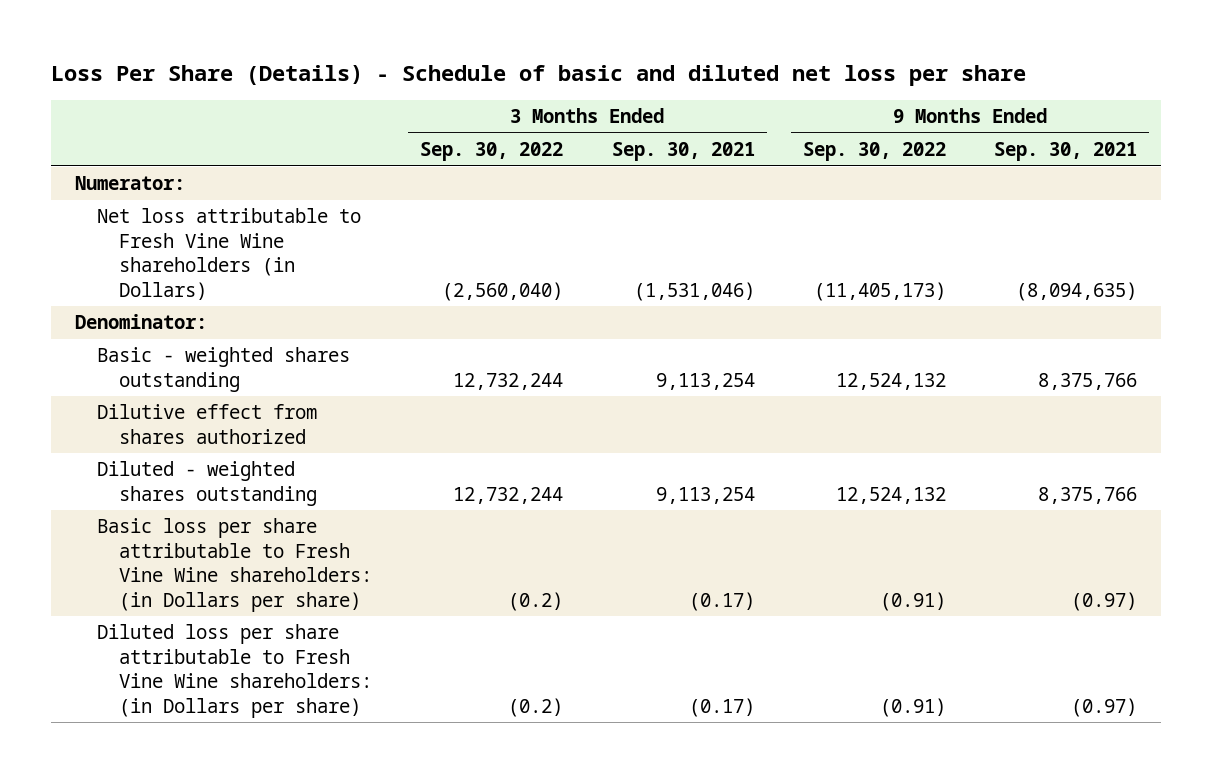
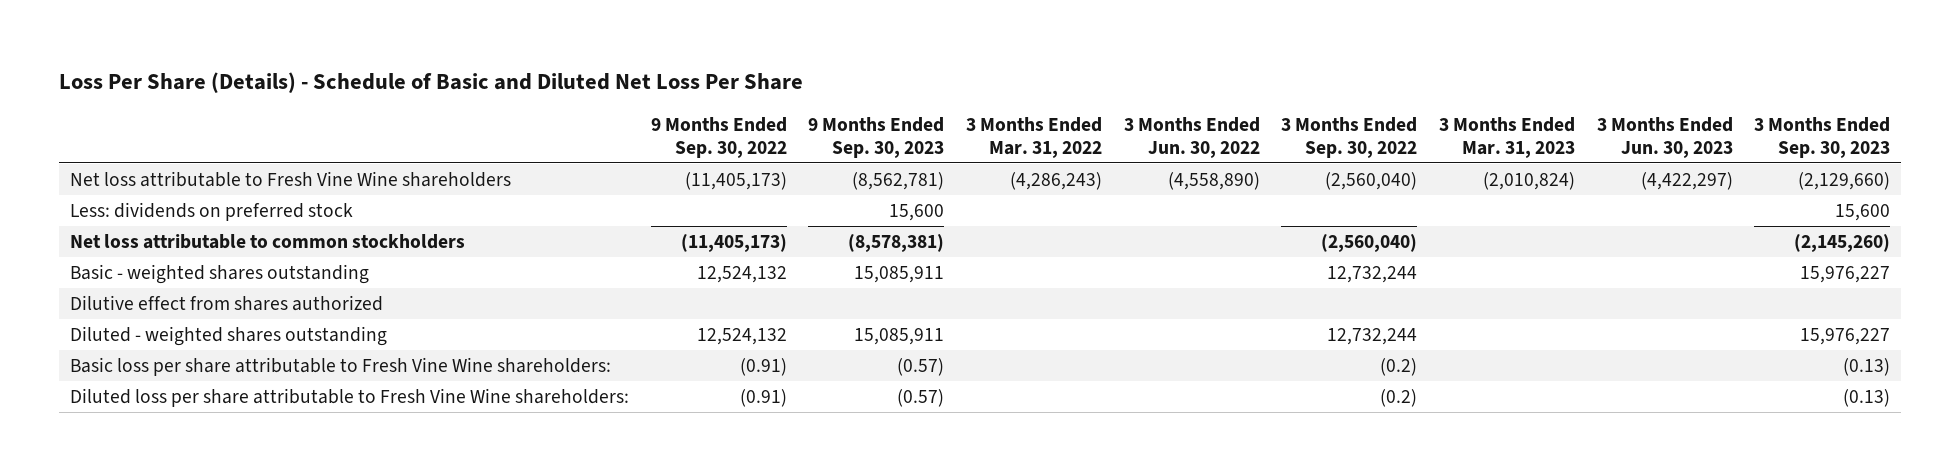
[50,64,1026,86] Loss Per Share (Details) - Schedule of basic and diluted net loss per share -> [59,72,804,94] Loss Per Share (Details) - Schedule of Basic and Diluted Net Loss Per Share
[611,142,755,162] Sep. 30, 2021 -> none
[994,142,1138,162] Sep. 30, 2021 -> none
none -> [808,116,945,158] 9 Months Ended Sep. 30, 2023
none -> [966,116,1103,158] 3 Months Ended Mar. 31, 2022
none -> [1123,116,1260,158] 3 Months Ended Jun. 30, 2022
none -> [1439,116,1576,158] 3 Months Ended Mar. 31, 2023
none -> [1596,116,1733,158] 3 Months Ended Jun. 30, 2023
none -> [1754,116,1891,158] 3 Months Ended Sep. 30, 2023
[74,176,185,191] Numerator: -> none
[74,314,207,330] Denominator: -> none
none -> [69,171,511,188] Net loss attributable to Fresh Vine Wine shareholders
none -> [69,202,353,222] Less: dividends on preferred stock
[96,208,361,300] Net loss attributable to Fresh Vine Wine shareholders (in Dollars) -> [69,234,465,250] Net loss attributable to common stockholders
[96,518,373,612] Basic loss per share attributable to Fresh Vine Wine shareholders: (in Dollars per share) -> [69,357,611,377] Basic loss per share attributable to Fresh Vine Wine shareholders:
[96,624,373,718] Diluted loss per share attributable to Fresh Vine Wine shareholders: (in Dollars per share) -> [69,388,629,408] Diluted loss per share attributable to Fresh Vine Wine shareholders:

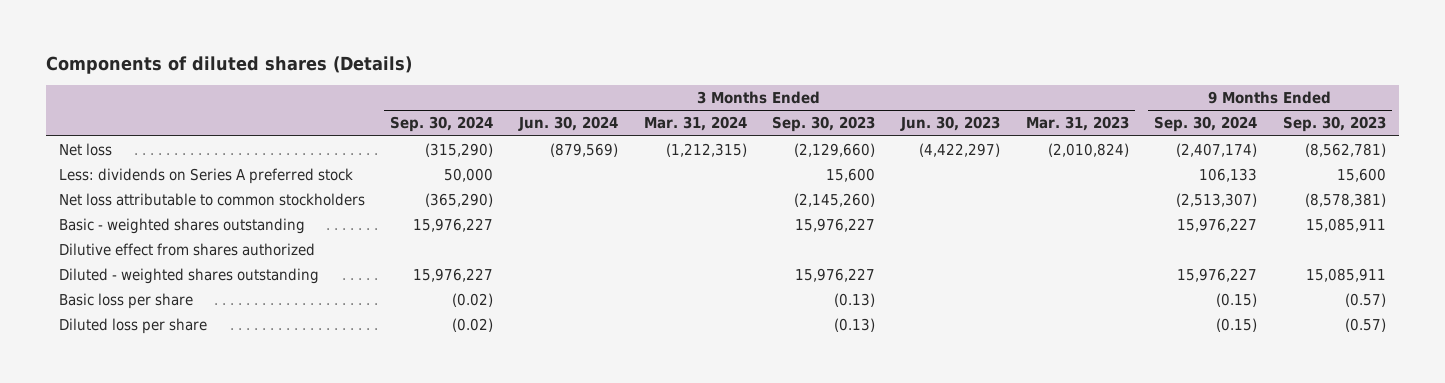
[59,72,804,94] Loss Per Share (Details) - Schedule of Basic and Diluted Net Loss Per Share -> [45,55,412,74] Components of diluted shares (Details)
[650,116,787,158] 9 Months Ended Sep. 30, 2022 -> none
[966,116,1103,158] 3 Months Ended Mar. 31, 2022 -> none
[1123,116,1260,158] 3 Months Ended Jun. 30, 2022 -> none
[1281,116,1418,158] 3 Months Ended Sep. 30, 2022 -> none
none -> [390,116,494,133] Sep. 30, 2024
none -> [518,116,619,132] Jun. 30, 2024
none -> [643,116,747,132] Mar. 31, 2024
none -> [1154,116,1258,133] Sep. 30, 2024
[69,171,511,188] Net loss attributable to Fresh Vine Wine shareholders -> [58,143,112,157] Net loss
[69,202,353,222] Less: dividends on preferred stock -> [58,168,353,185] Less: dividends on Series A preferred stock
[69,357,611,377] Basic loss per share attributable to Fresh Vine Wine shareholders: -> [58,293,193,310] Basic loss per share
[69,388,629,408] Diluted loss per share attributable to Fresh Vine Wine shareholders: -> [58,318,207,335] Diluted loss per share

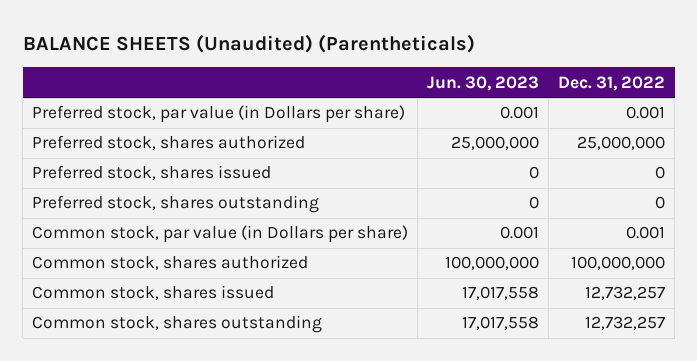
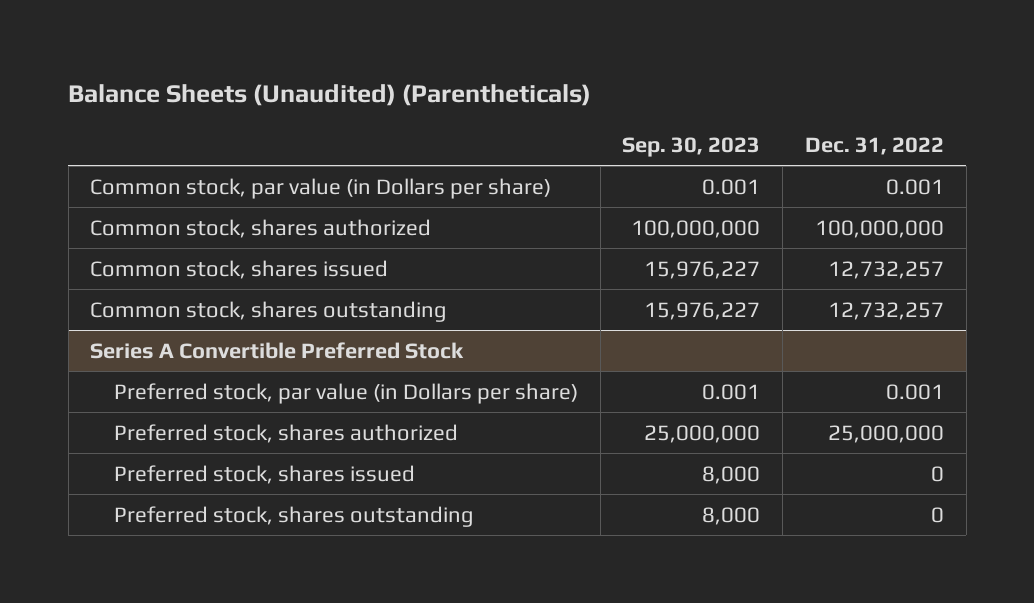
[22,33,475,53] BALANCE SHEETS (Unaudited) (Parentheticals) -> [68,84,592,107] Balance Sheets (Unaudited) (Parentheticals)
[427,75,540,91] Jun. 30, 2023 -> none
none -> [622,136,761,157] Sep. 30, 2023
[32,105,406,124] Preferred stock, par value (in Dollars per share) -> none
[32,135,306,151] Preferred stock, shares authorized -> none
[32,165,272,181] Preferred stock, shares issued -> none
[32,195,320,214] Preferred stock, shares outstanding -> none
none -> [90,341,465,359] Series A Convertible Preferred Stock
none -> [113,382,578,404] Preferred stock, par value (in Dollars per share)
none -> [113,423,458,443] Preferred stock, shares authorized
none -> [113,464,415,484] Preferred stock, shares issued
none -> [113,505,474,527] Preferred stock, shares outstanding

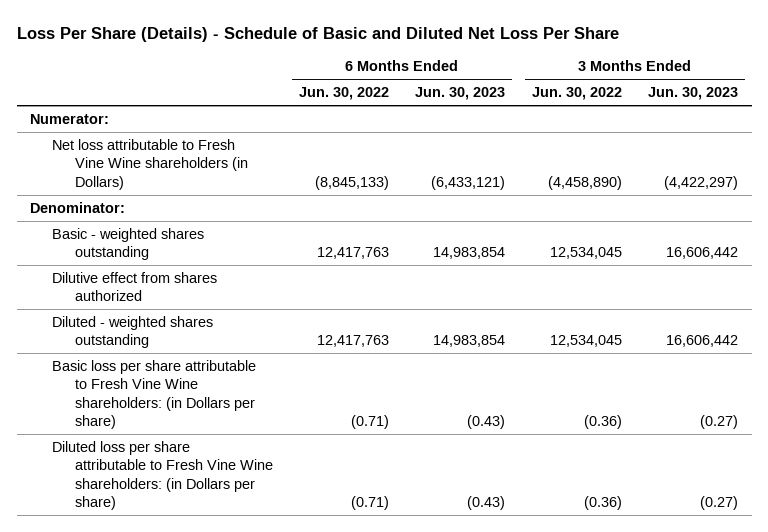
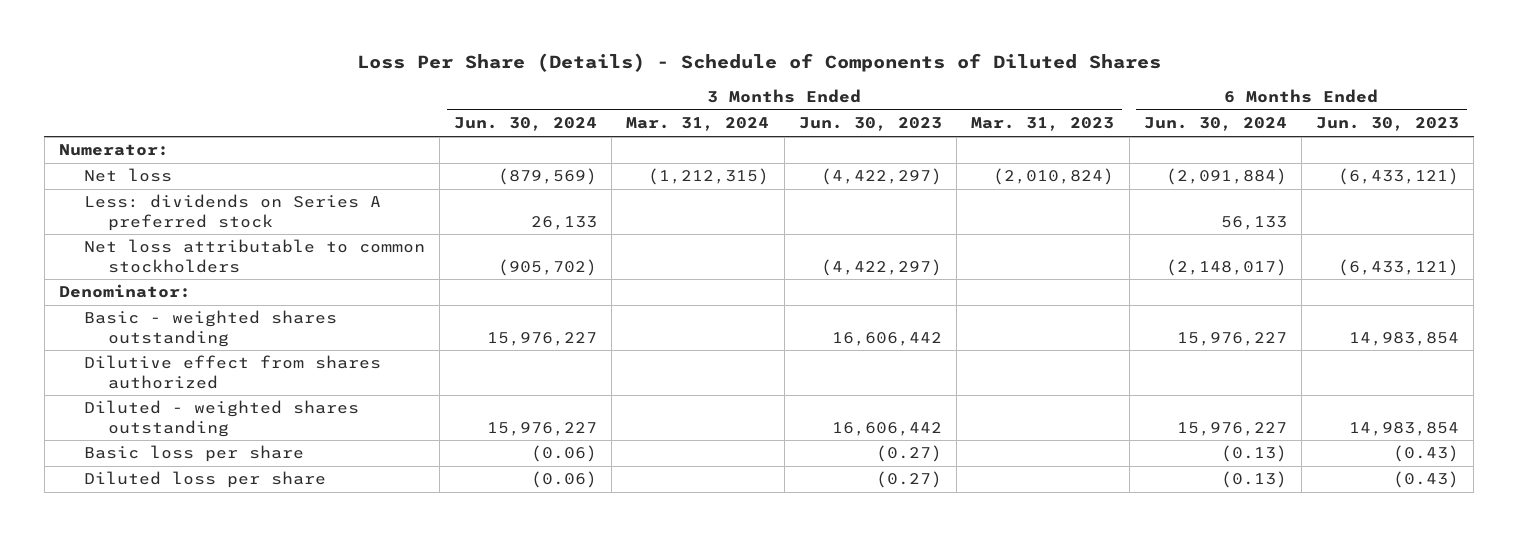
[16,26,619,42] Loss Per Share (Details) - Schedule of Basic and Diluted Net Loss Per Share -> [357,53,1162,73] Loss Per Share (Details) - Schedule of Components of Diluted Shares
[299,87,390,101] Jun. 30, 2022 -> none
[531,87,622,101] Jun. 30, 2022 -> none
none -> [453,117,597,132] Jun. 30, 2024
none -> [626,117,770,132] Mar. 31, 2024
none -> [971,117,1115,132] Mar. 31, 2023
none -> [1143,117,1287,132] Jun. 30, 2024
none -> [83,168,172,183] Net loss
none -> [83,194,381,231] Less: dividends on Series A preferred stock
[52,138,248,190] Net loss attributable to Fresh Vine Wine shareholders (in Dollars) -> [83,239,425,273] Net loss attributable to common stockholders
[52,359,257,429] Basic loss per share attributable to Fresh Vine Wine shareholders: (in Dollars per share) -> [83,445,304,463] Basic loss per share
[52,440,273,510] Diluted loss per share attributable to Fresh Vine Wine shareholders: (in Dollars per share) -> [83,471,326,489] Diluted loss per share

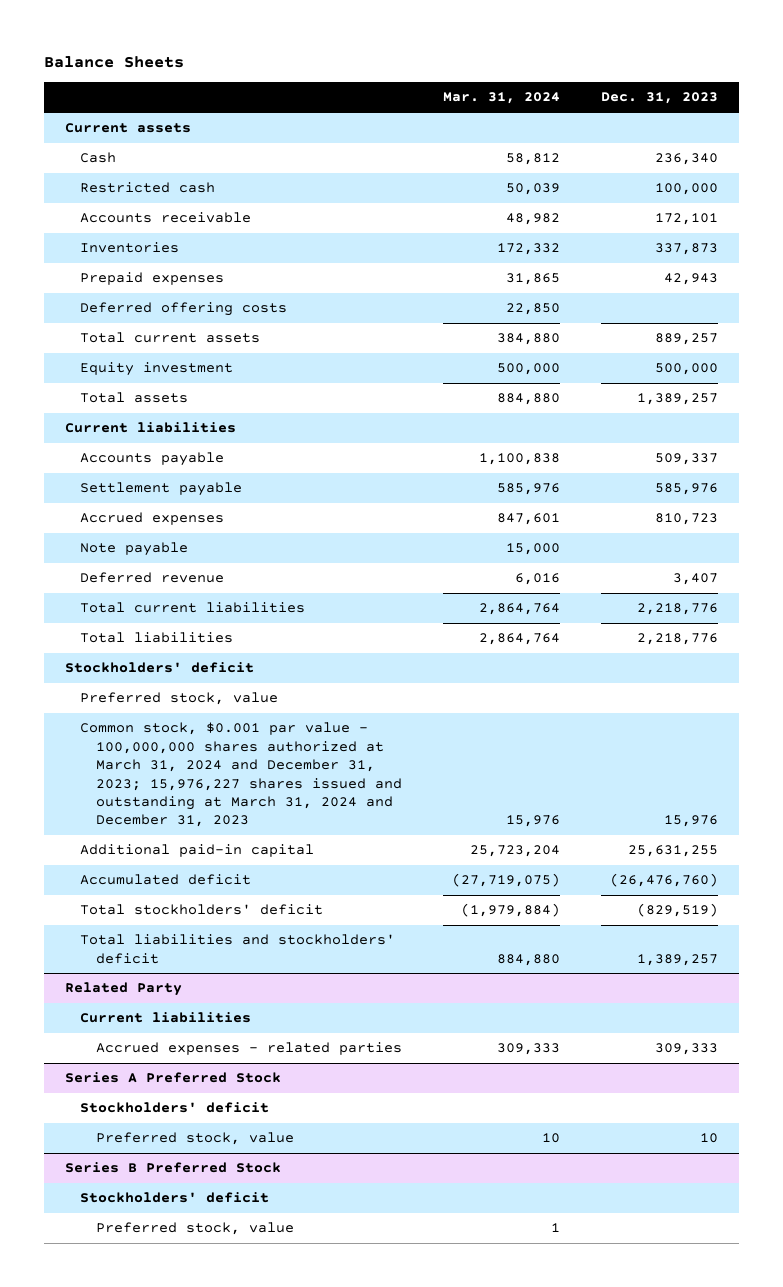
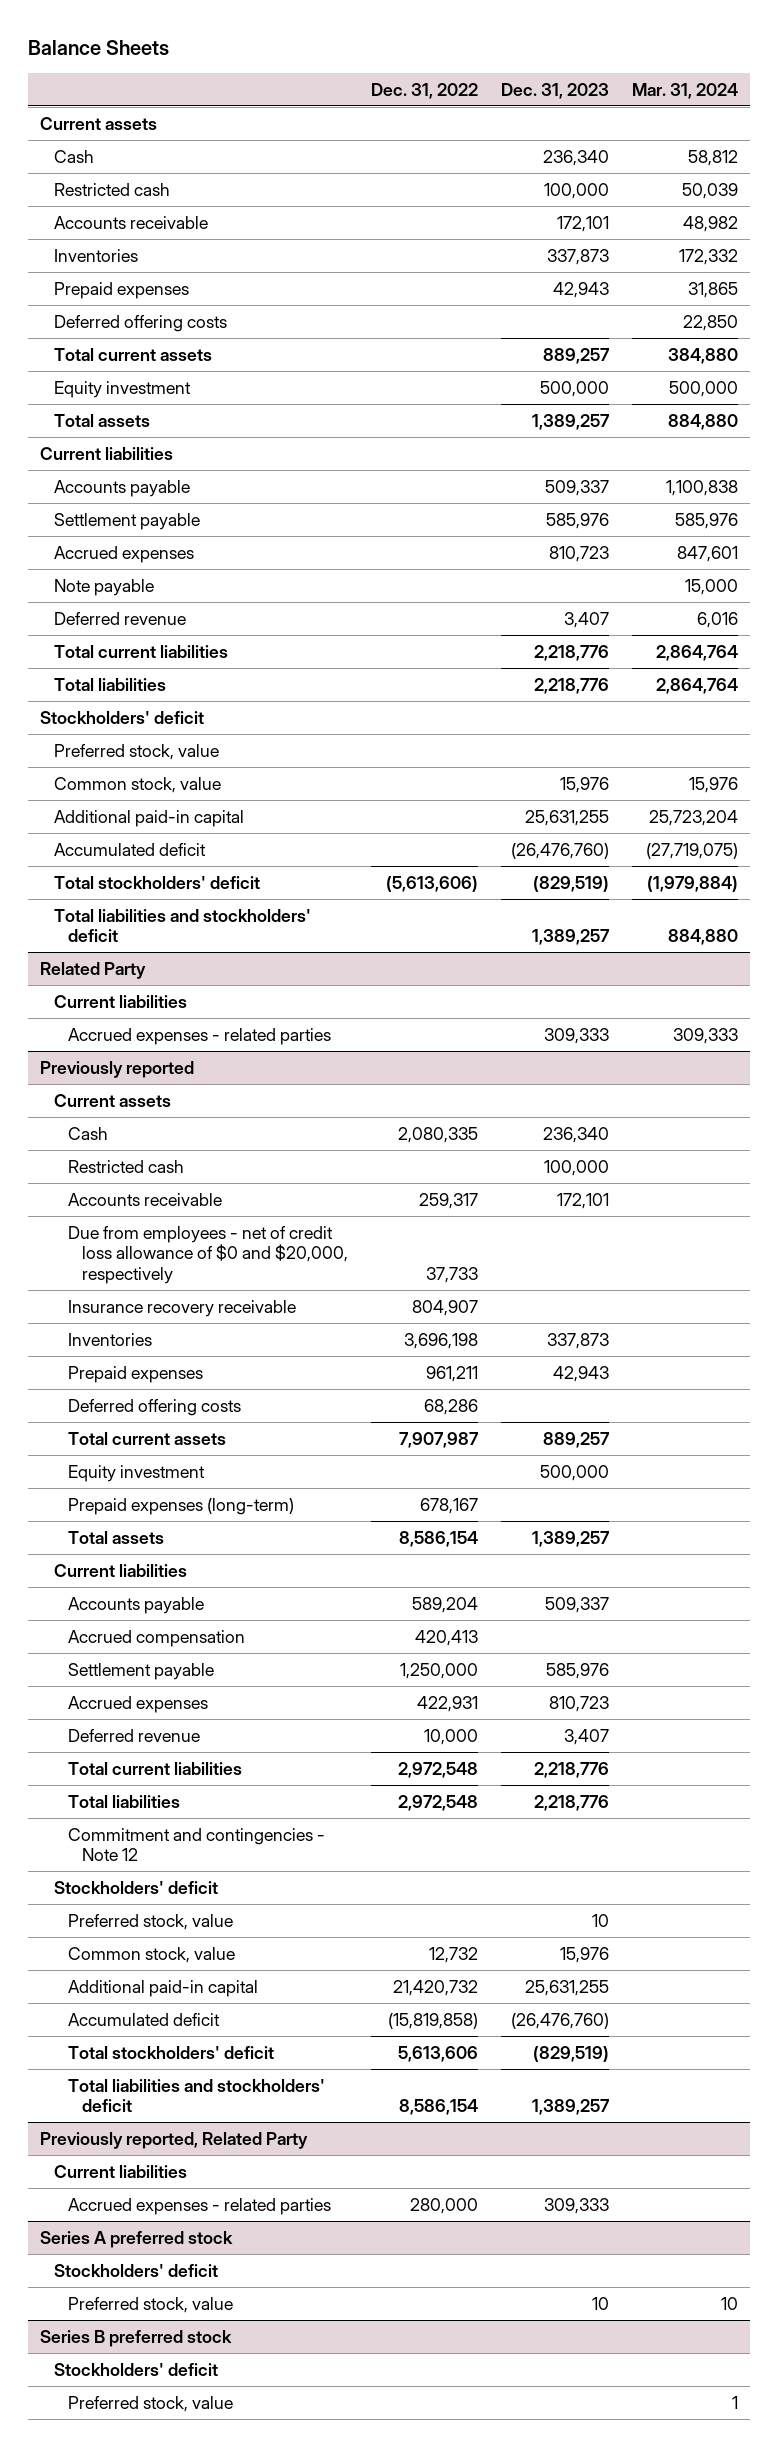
none -> [371,82,479,99] Dec. 31, 2022
[80,722,402,828] Common stock, $0.001 par value - 100,000,000 shares authorized at March 31, 2024 and December 31, 2023; 15,976,227 shares issued and outstanding at March 31, 2024 and December 31, 2023 -> [53,776,221,793] Common stock, value
[64,1072,281,1084] Series A Preferred Stock -> none
none -> [39,1060,194,1078] Previously reported
none -> [53,1093,171,1107] Current assets
none -> [68,1126,109,1140] Cash
none -> [68,1159,185,1173] Restricted cash
none -> [68,1192,223,1206] Accounts receivable
none -> [68,1225,349,1284] Due from employees - net of credit loss allowance of $0 and $20,000, respectively
none -> [68,1299,297,1317] Insurance recovery receivable
none -> [68,1332,153,1346] Inventories
none -> [68,1365,204,1383] Prepaid expenses
none -> [68,1398,242,1416] Deferred offering costs
none -> [68,1431,227,1445] Total current assets
none -> [68,1464,206,1482] Equity investment
none -> [68,1497,295,1515] Prepaid expenses (long-term)
none -> [68,1530,165,1544] Total assets
none -> [53,1563,187,1577] Current liabilities
none -> [68,1596,205,1614] Accounts payable
none -> [68,1629,246,1647] Accrued compensation
none -> [68,1662,215,1680] Settlement payable
none -> [68,1695,209,1713] Accrued expenses
none -> [68,1728,201,1742] Deferred revenue
none -> [68,1761,243,1775] Total current liabilities
none -> [68,1794,181,1808] Total liabilities
none -> [68,1827,326,1862] Commitment and contingencies - Note 12
none -> [68,1913,234,1930] Preferred stock, value
none -> [68,1946,236,1963] Common stock, value
none -> [68,1979,259,1997] Additional paid-in capital
none -> [68,2012,221,2026] Accumulated deficit
none -> [68,2045,275,2059] Total stockholders' deficit
none -> [68,2078,326,2113] Total liabilities and stockholders' deficit
none -> [39,2131,308,2149] Previously reported, Related Party
none -> [53,2164,187,2178] Current liabilities
none -> [68,2197,332,2215] Accrued expenses - related parties
none -> [39,2230,233,2248] Series A preferred stock
none -> [53,2263,218,2277] Stockholders' deficit
[64,1162,281,1174] Series B Preferred Stock -> [39,2329,232,2347] Series B preferred stock

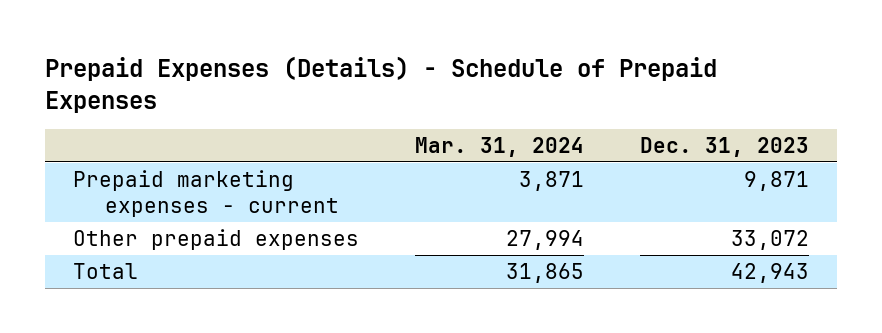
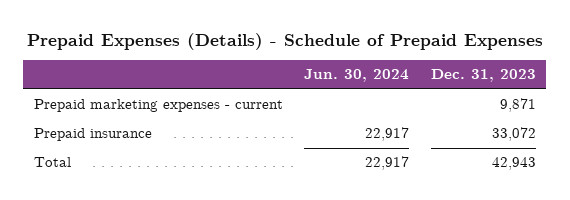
[415,137,585,158] Mar. 31, 2024 -> none
none -> [304,69,410,83] Jun. 30, 2024
[73,228,360,250] Other prepaid expenses -> [34,128,153,142] Prepaid insurance

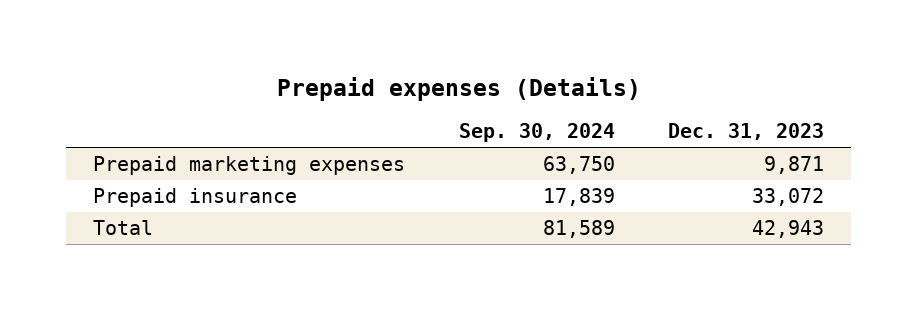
[26,32,543,50] Prepaid Expenses (Details) - Schedule of Prepaid Expenses -> [276,76,641,101] Prepaid expenses (Details)
[304,69,410,83] Jun. 30, 2024 -> none
none -> [458,123,615,143] Sep. 30, 2024
[34,99,284,113] Prepaid marketing expenses - current -> [92,155,405,175] Prepaid marketing expenses

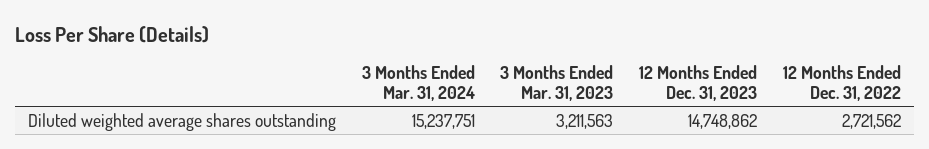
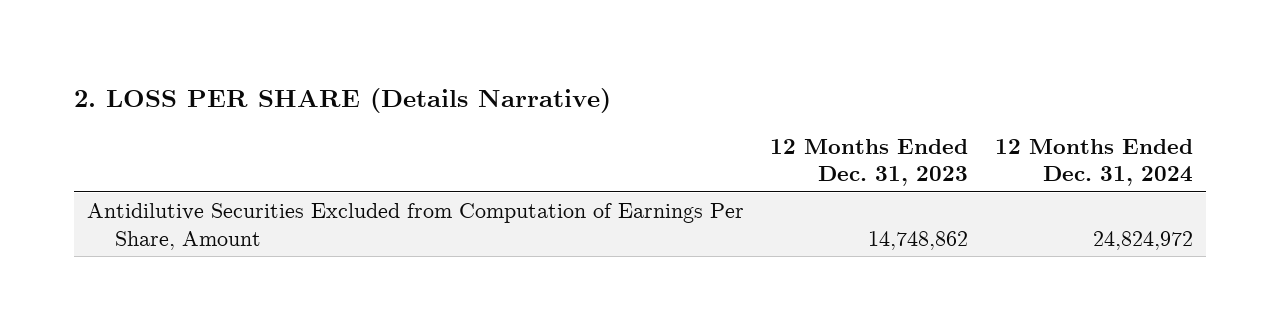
[14,25,209,43] Loss Per Share (Details) -> [73,88,611,114] 2. LOSS PER SHARE (Details Narrative)
[361,64,475,102] 3 Months Ended Mar. 31, 2024 -> none
[500,64,614,102] 3 Months Ended Mar. 31, 2023 -> none
[783,64,902,102] 12 Months Ended Dec. 31, 2022 -> none
none -> [995,138,1194,187] 12 Months Ended Dec. 31, 2024
[27,112,336,131] Diluted weighted average shares outstanding -> [86,203,744,250] Antidilutive Securities Excluded from Computation of Earnings Per Share, Amount

